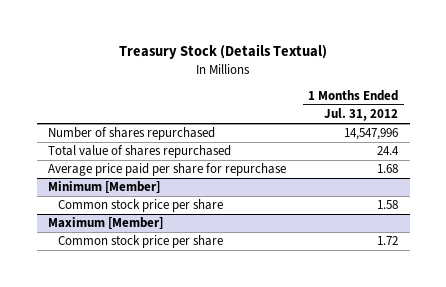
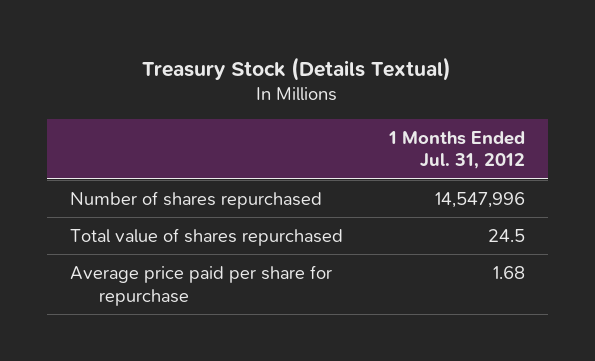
[377,146,400,156] 24.4 -> [487,228,525,242] 24.5
[47,181,160,194] Minimum [Member] -> none
[58,199,224,213] Common stock price per share -> none
[47,217,163,230] Maximum [Member] -> none
[58,235,224,249] Common stock price per share -> none

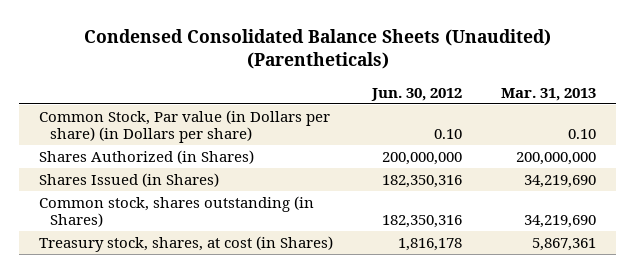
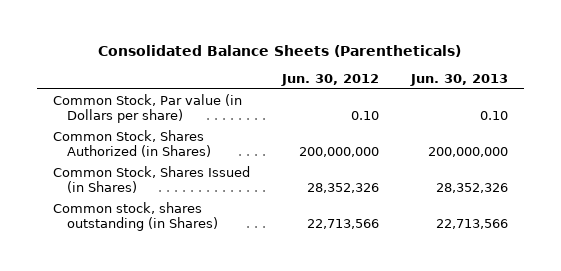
[83,28,551,70] Condensed Consolidated Balance Sheets (Unaudited) (Parentheticals) -> [98,44,462,57] Consolidated Balance Sheets (Parentheticals)
[501,88,597,102] Mar. 31, 2013 -> none
none -> [410,73,509,86] Jun. 30, 2013
[38,235,333,252] Treasury stock, shares, at cost (in Shares) -> none
[38,109,330,144] Common Stock, Par value (in Dollars per share) (in Dollars per share) -> [52,93,242,124] Common Stock, Par value (in Dollars per share)
[38,149,254,164] Shares Authorized (in Shares) -> [52,129,211,158] Common Stock, Shares Authorized (in Shares)
[38,172,219,187] Shares Issued (in Shares) -> [52,165,250,194] Common Stock, Shares Issued (in Shares)
[382,174,463,188] 182,350,316 -> [306,183,379,194] 28,352,326
[382,215,463,229] 182,350,316 -> [306,219,379,230] 22,713,566

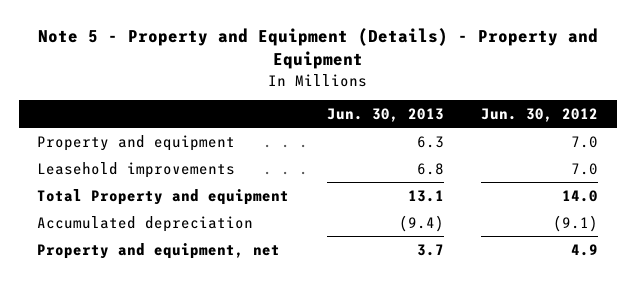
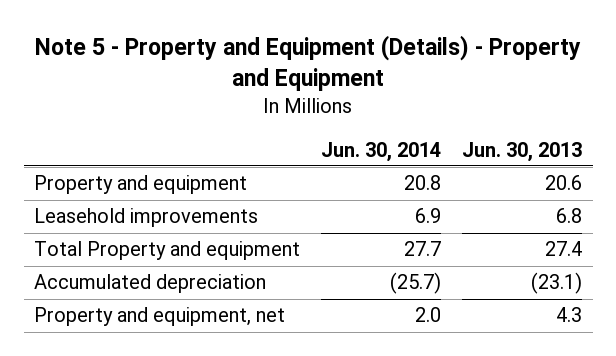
[481,108,599,123] Jun. 30, 2012 -> none
none -> [321,141,442,162] Jun. 30, 2014
[416,135,444,148] 6.3 -> [545,175,583,191] 20.6
[407,189,444,202] 13.1 -> [545,241,583,257] 27.4
[398,214,444,232] (9.4) -> [531,272,583,295] (23.1)
[416,243,444,256] 3.7 -> [556,307,583,323] 4.3

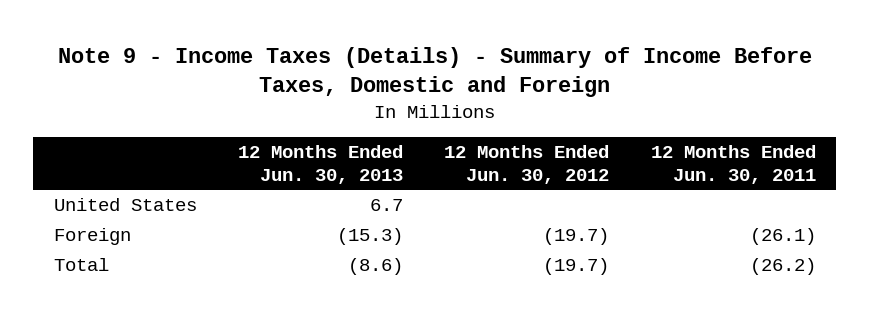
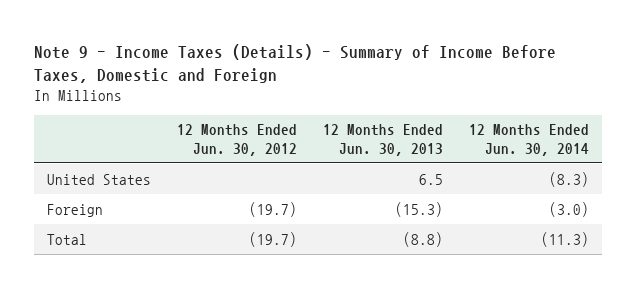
[650,144,816,184] 12 Months Ended Jun. 30, 2011 -> none
none -> [469,124,590,156] 12 Months Ended Jun. 30, 2014
[370,199,404,212] 6.7 -> [419,173,444,185] 6.5
[348,258,404,276] (8.6) -> [403,231,444,247] (8.8)

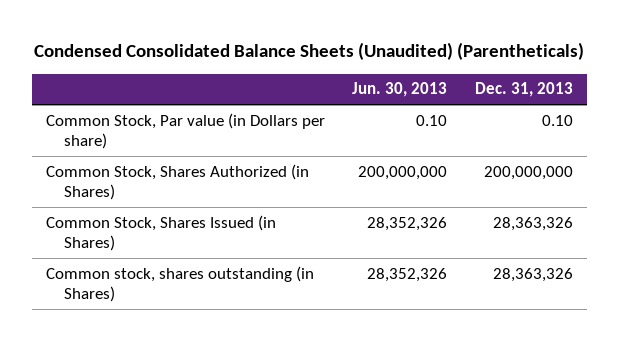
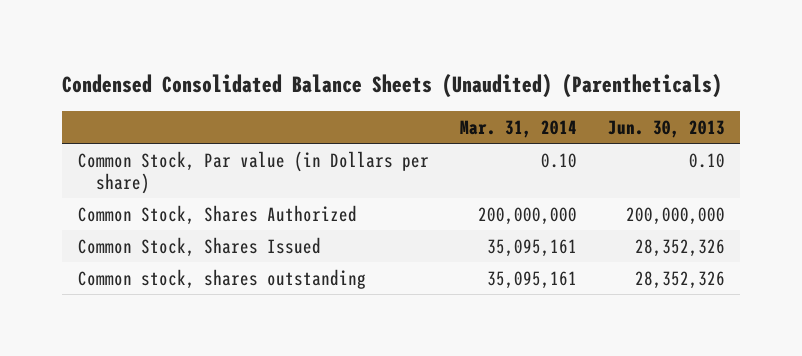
[474,82,573,98] Dec. 31, 2013 -> none
none -> [459,119,577,138] Mar. 31, 2014
[45,163,309,200] Common Stock, Shares Authorized (in Shares) -> [77,204,357,225] Common Stock, Shares Authorized
[45,214,276,251] Common Stock, Shares Issued (in Shares) -> [77,236,321,257] Common Stock, Shares Issued
[45,265,314,302] Common stock, shares outstanding (in Shares) -> [77,268,366,289] Common stock, shares outstanding

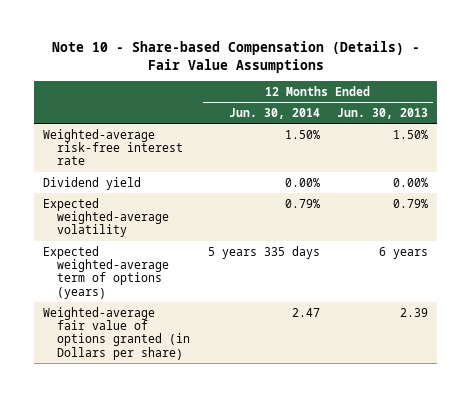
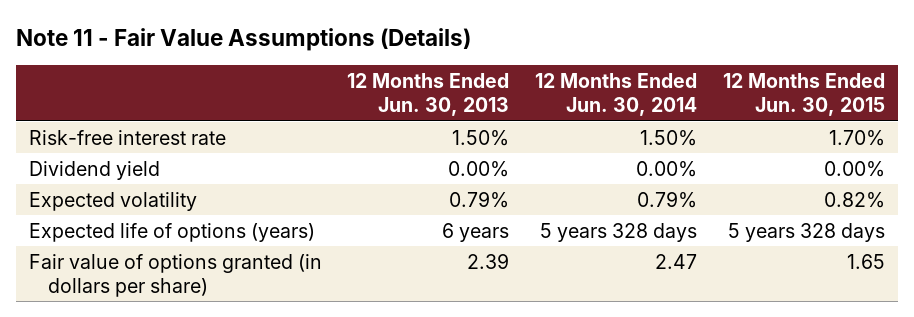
[51,41,420,73] Note 10 - Share-based Compensation (Details) - Fair Value Assumptions -> [15,28,471,52] Note 11 - Fair Value Assumptions (Details)
none -> [722,73,885,117] 12 Months Ended Jun. 30, 2015
[42,128,184,166] Weighted-average risk-free interest rate -> [28,129,226,145] Risk-free interest rate
[42,197,170,238] Expected weighted-average volatility -> [28,191,197,211] Expected volatility
[42,245,170,299] Expected weighted-average term of options (years) -> [28,222,315,242] Expected life of options (years)
[207,245,320,259] 5 years 335 days -> [540,222,698,242] 5 years 328 days
[42,306,191,360] Weighted-average fair value of options granted (in Dollars per share) -> [28,253,322,297] Fair value of options granted (in dollars per share)

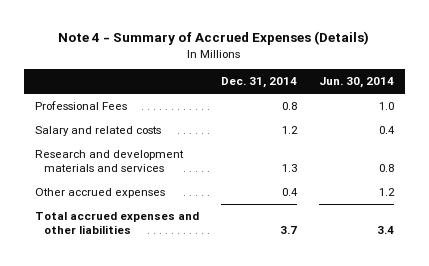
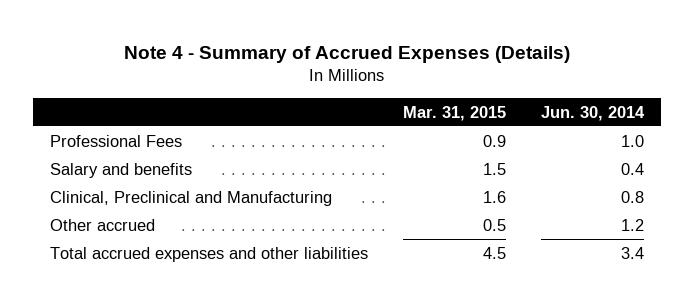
[220,77,297,89] Dec. 31, 2014 -> none
none -> [402,105,506,121] Mar. 31, 2015
[34,150,184,173] Research and development materials and services -> none
[34,126,161,137] Salary and related costs -> [50,162,193,178] Salary and benefits
none -> [50,190,333,206] Clinical, Preclinical and Manufacturing
[34,188,165,199] Other accrued expenses -> [50,218,156,231] Other accrued

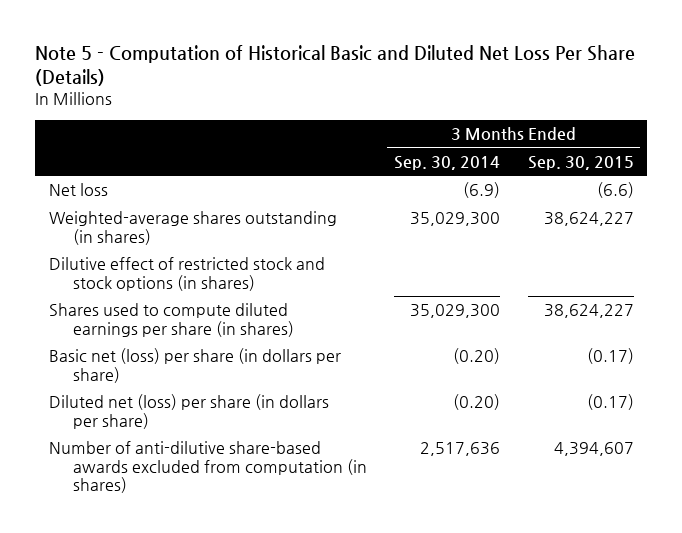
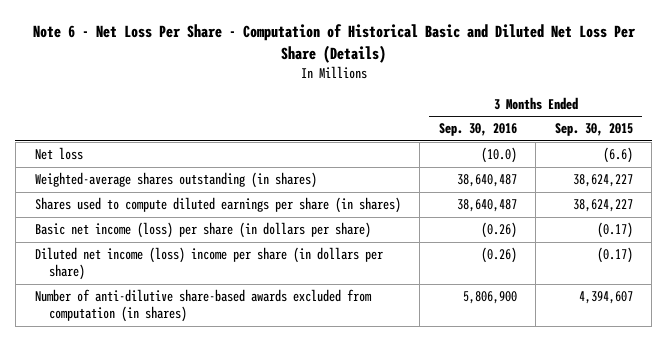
[34,45,635,87] Note 5 - Computation of Historical Basic and Diluted Net Loss Per Share (Details) -> [32,24,636,63] Note 6 - Net Loss Per Share - Computation of Historical Basic and Diluted Net Loss Per Share (Details)
[394,155,501,170] Sep. 30, 2014 -> none
none -> [438,123,517,137] Sep. 30, 2016
[48,257,325,291] Dilutive effect of restricted stock and stock options (in shares) -> none
[48,348,341,383] Basic net (loss) per share (in dollars per share) -> [34,222,371,239] Basic net income (loss) per share (in dollars per share)
[48,394,329,429] Diluted net (loss) per share (in dollars per share) -> [34,247,383,281] Diluted net income (loss) income per share (in dollars per share)

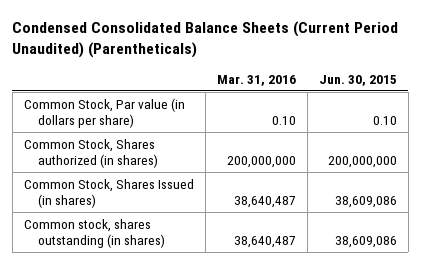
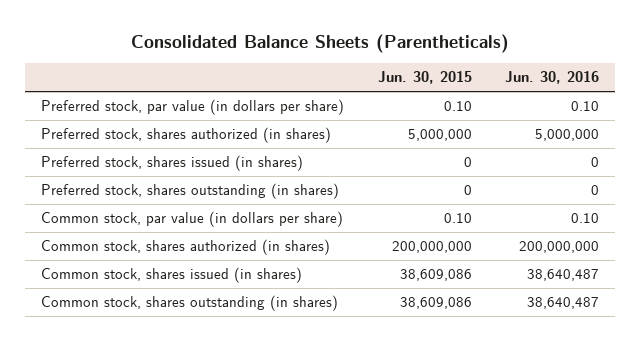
[12,21,399,58] Condensed Consolidated Balance Sheets (Current Period Unaudited) (Parentheticals) -> [131,34,510,54] Consolidated Balance Sheets (Parentheticals)
[216,74,296,86] Mar. 31, 2016 -> none
none -> [504,71,599,85] Jun. 30, 2016
none -> [41,99,345,116] Preferred stock, par value (in dollars per share)
none -> [41,127,332,144] Preferred stock, shares authorized (in shares)
none -> [41,155,304,172] Preferred stock, shares issued (in shares)
none -> [41,183,340,200] Preferred stock, shares outstanding (in shares)
[23,97,185,129] Common Stock, Par value (in dollars per share) -> [41,211,344,228] Common stock, par value (in dollars per share)
[23,138,159,169] Common Stock, Shares authorized (in shares) -> [41,239,331,256] Common stock, shares authorized (in shares)
[23,178,194,209] Common Stock, Shares Issued (in shares) -> [41,267,303,284] Common stock, shares issued (in shares)

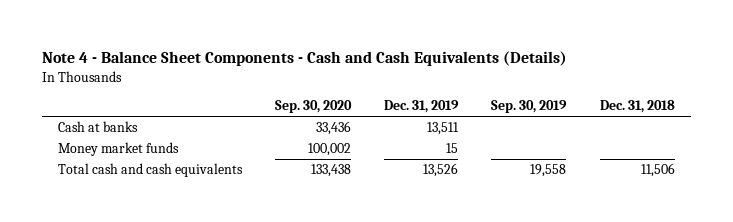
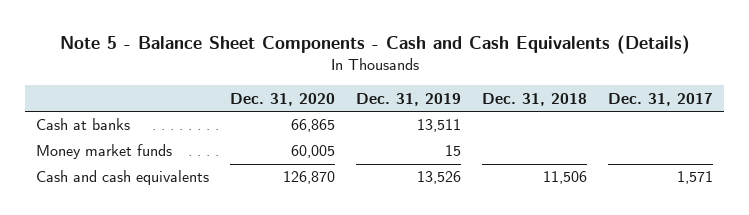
[41,51,567,67] Note 4 - Balance Sheet Components - Cash and Cash Equivalents (Details) -> [59,35,690,55] Note 5 - Balance Sheet Components - Cash and Cash Equivalents (Details)
[275,100,353,114] Sep. 30, 2020 -> none
[491,100,568,114] Sep. 30, 2019 -> none
none -> [229,92,335,106] Dec. 31, 2020
none -> [608,92,714,106] Dec. 31, 2017
[58,163,244,178] Total cash and cash equivalents -> [35,170,209,186] Cash and cash equivalents

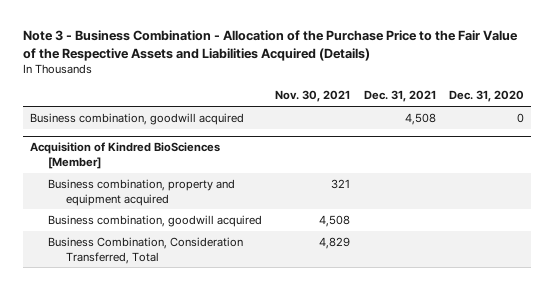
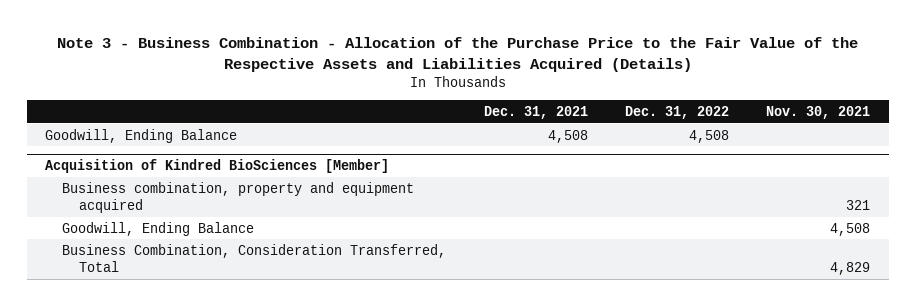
[449,90,525,103] Dec. 31, 2020 -> none
none -> [624,105,729,119] Dec. 31, 2022
[29,112,244,125] Business combination, goodwill acquired -> [45,128,238,143] Goodwill, Ending Balance
[47,214,262,227] Business combination, goodwill acquired -> [62,221,255,236] Goodwill, Ending Balance

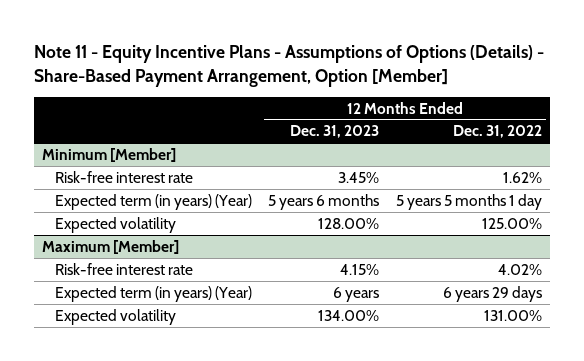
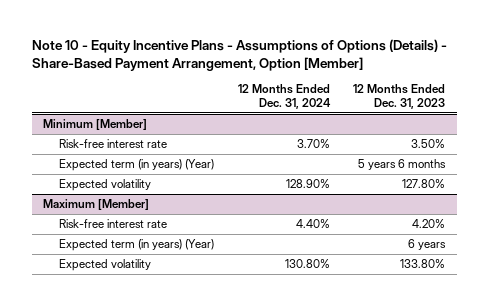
[33,44,544,87] Note 11 - Equity Incentive Plans - Assumptions of Options (Details) - Share-Based Payment Arrangement, Option [Member] -> [31,38,447,71] Note 10 - Equity Incentive Plans - Assumptions of Options (Details) - Share-Based Payment Arrangement, Option [Member]
[452,125,542,139] Dec. 31, 2022 -> none
none -> [237,84,331,109] 12 Months Ended Dec. 31, 2024
[338,171,380,183] 3.45% -> [410,139,445,149] 3.50%
[318,217,380,229] 128.00% -> [401,179,445,189] 127.80%
[340,263,380,275] 4.15% -> [411,219,445,229] 4.20%
[318,309,380,321] 134.00% -> [399,259,445,269] 133.80%

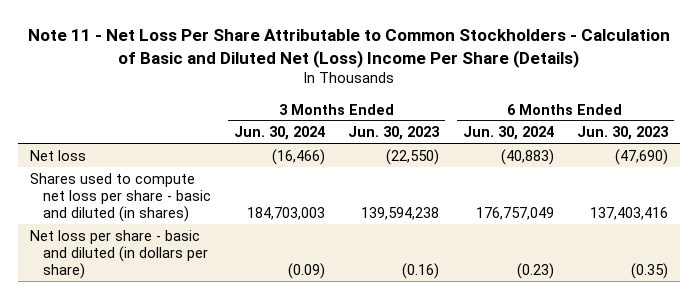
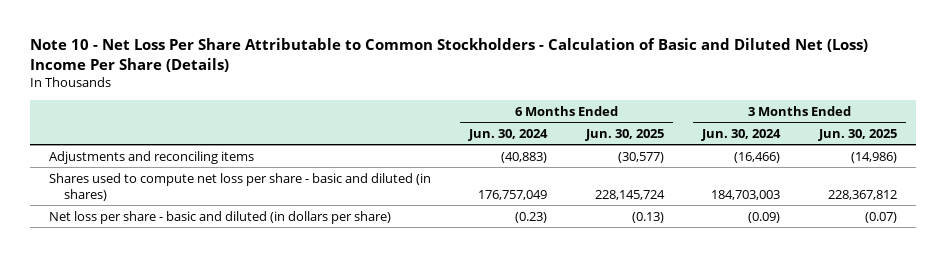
[27,28,670,68] Note 11 - Net Loss Per Share Attributable to Common Stockholders - Calculation of Basic and Diluted Net (Loss) Income Per Share (Details) -> [29,37,868,72] Note 10 - Net Loss Per Share Attributable to Common Stockholders - Calculation of Basic and Diluted Net (Loss) Income Per Share (Details)
[348,126,441,141] Jun. 30, 2023 -> none
[577,126,670,141] Jun. 30, 2023 -> none
none -> [584,128,664,141] Jun. 30, 2025
none -> [817,128,897,141] Jun. 30, 2025
[29,149,86,161] Net loss -> [48,150,254,164] Adjustments and reconciling items

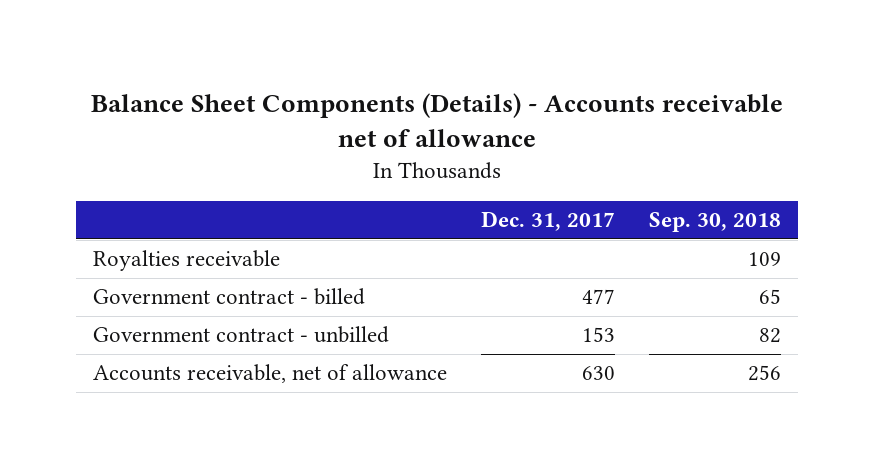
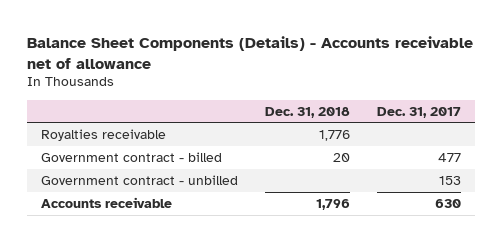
[649,212,782,233] Sep. 30, 2018 -> none
none -> [265,106,351,118] Dec. 31, 2018
[93,364,448,384] Accounts receivable, net of allowance -> [40,196,172,208] Accounts receivable

